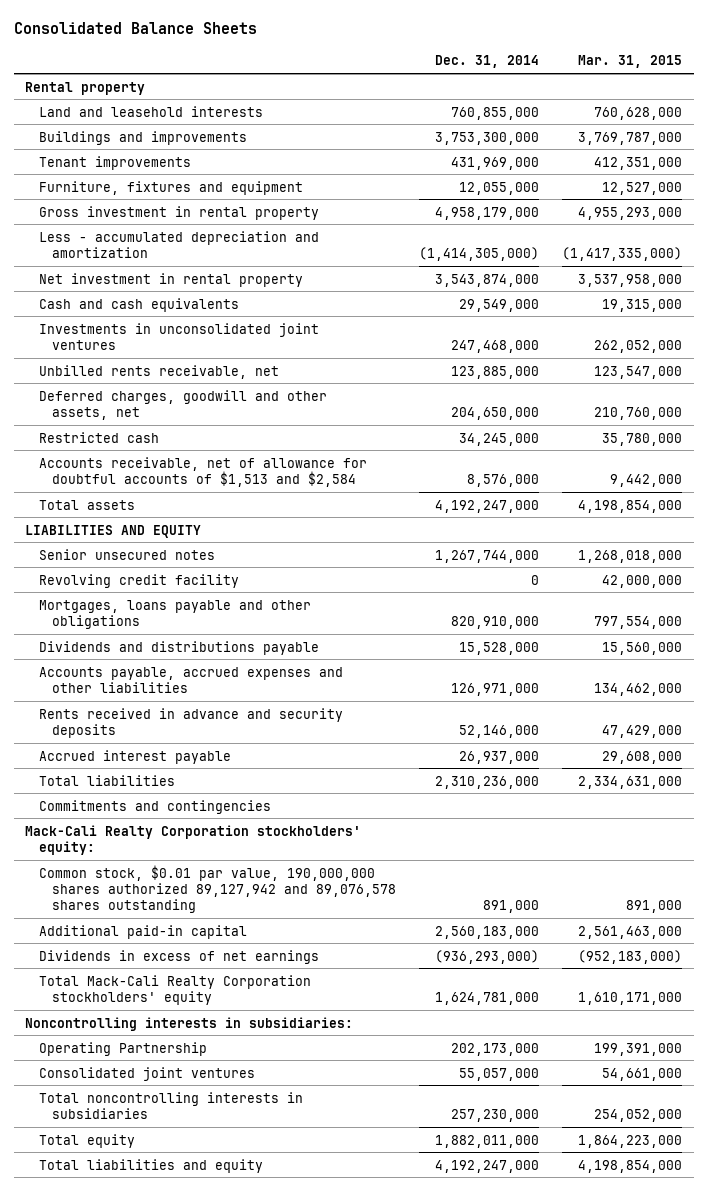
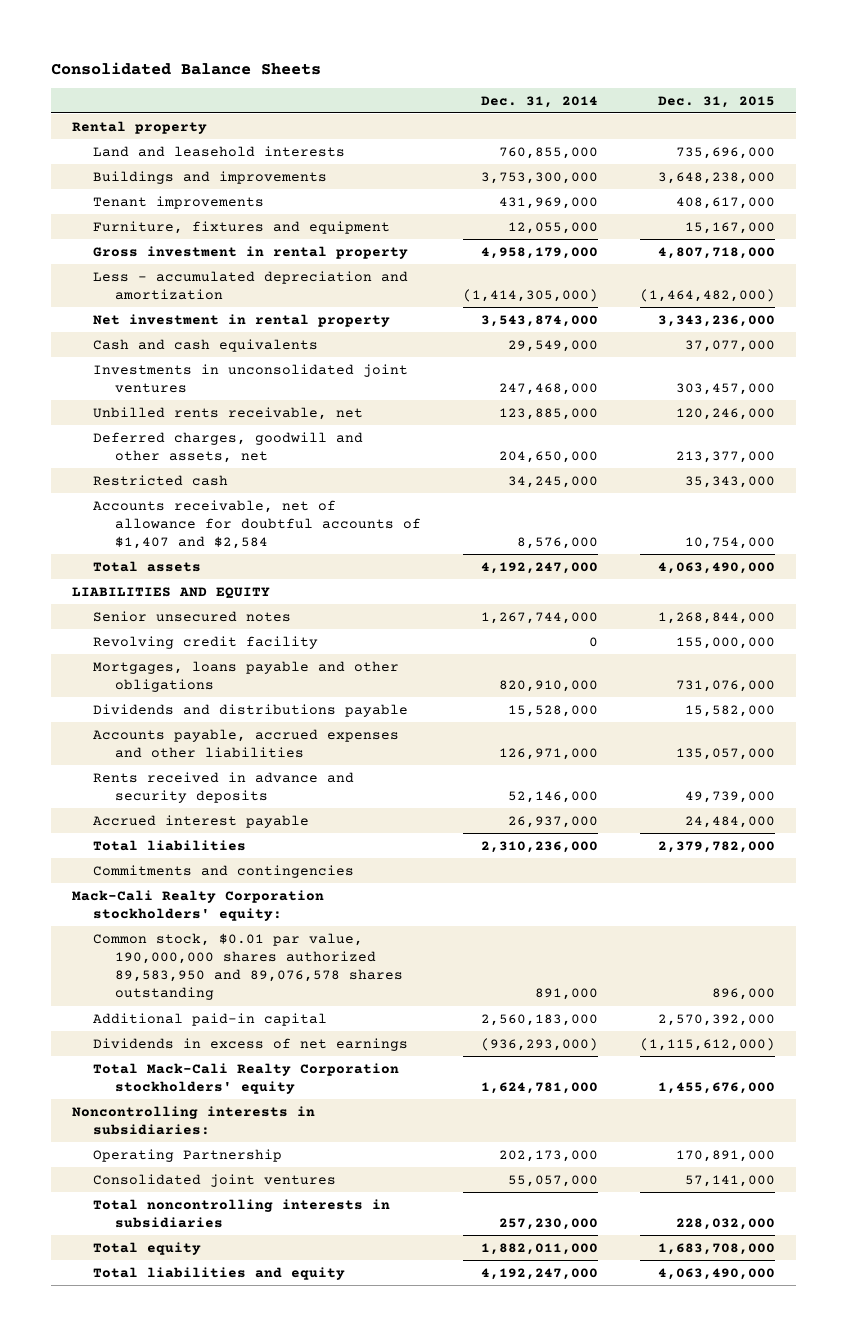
[578,55,683,69] Mar. 31, 2015 -> none
none -> [658,95,776,108] Dec. 31, 2015
[38,456,367,487] Accounts receivable, net of allowance for doubtful accounts of $1,513 and $2,584 -> [93,499,421,550] Accounts receivable, net of allowance for doubtful accounts of $1,407 and $2,584
[38,864,397,913] Common stock, $0.01 par value, 190,000,000 shares authorized 89,127,942 and 89,076,578 shares outstanding -> [93,932,403,1001] Common stock, $0.01 par value, 190,000,000 shares authorized 89,583,950 and 89,076,578 shares outstanding

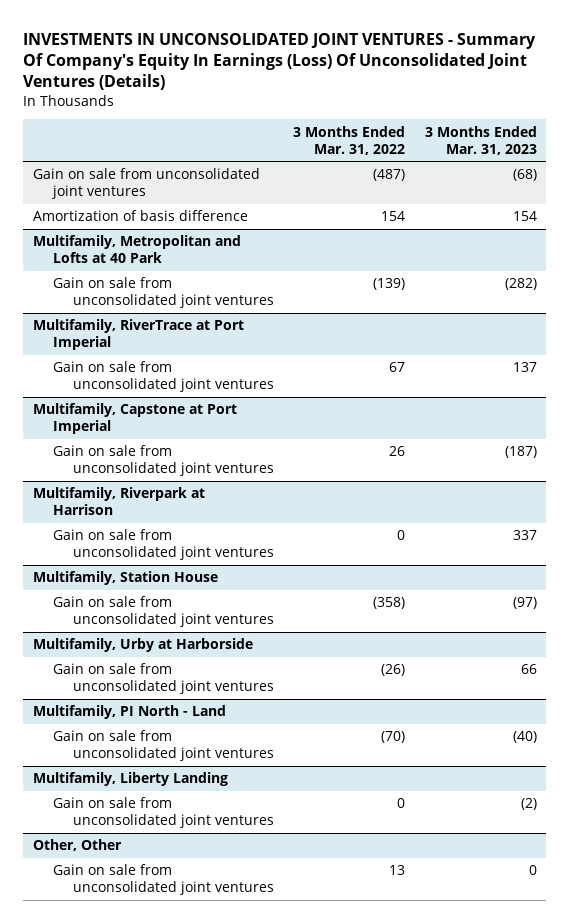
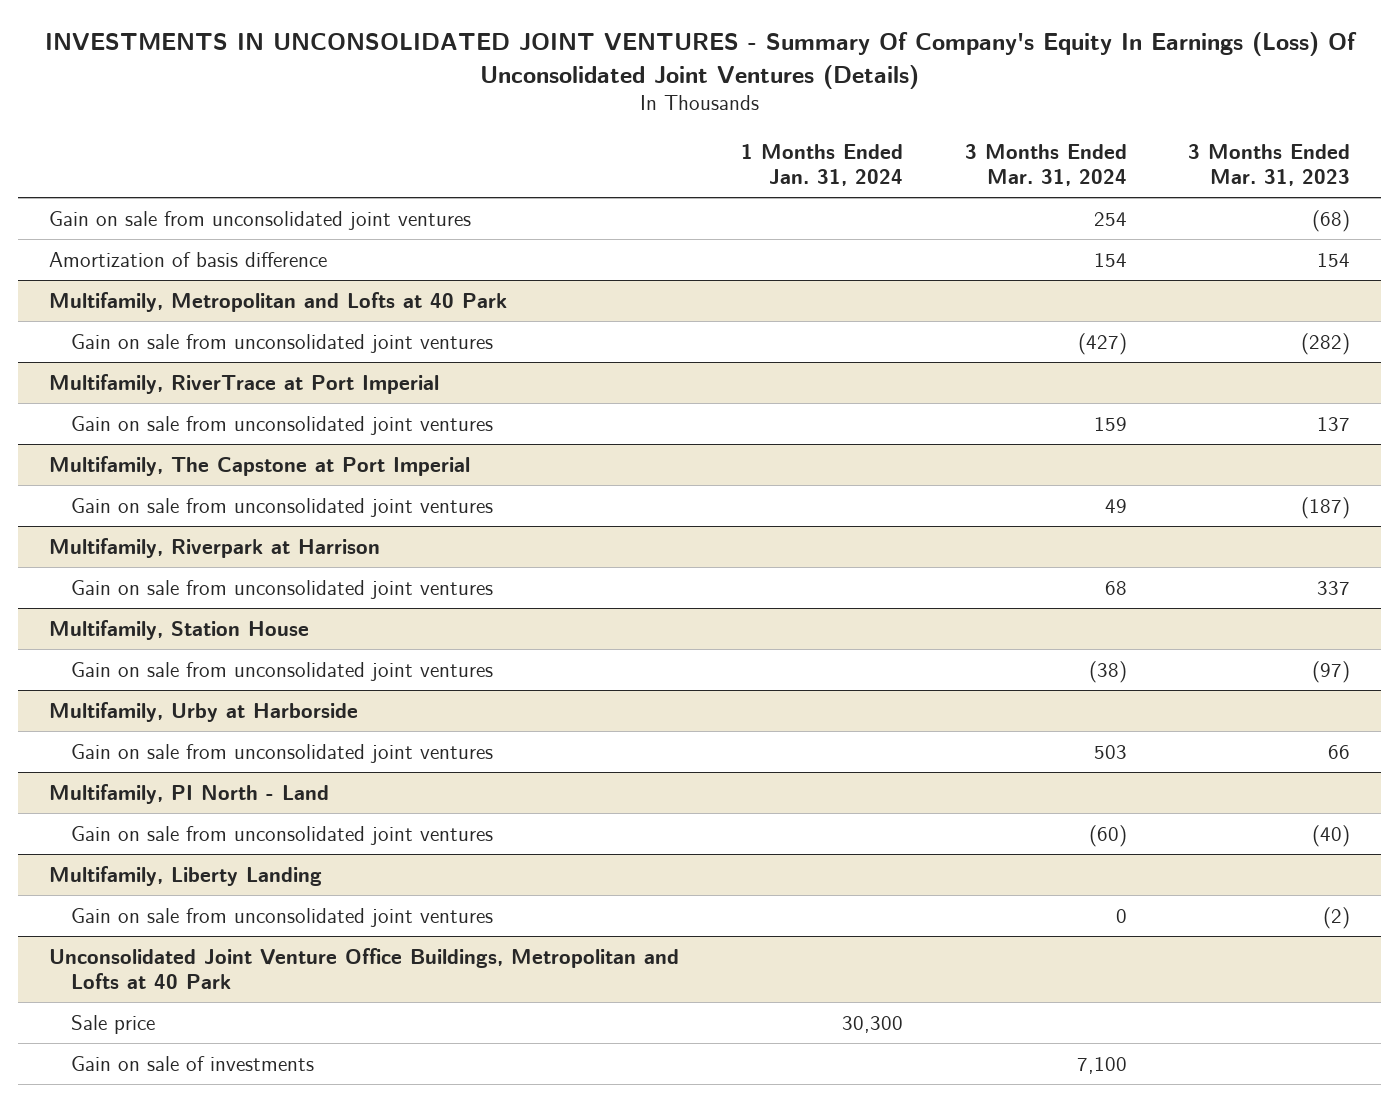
[293,125,406,155] 3 Months Ended Mar. 31, 2022 -> none
none -> [740,143,903,186] 1 Months Ended Jan. 31, 2024
none -> [964,143,1127,186] 3 Months Ended Mar. 31, 2024
[33,403,238,435] Multifamily, Capstone at Port Imperial -> [49,455,471,476] Multifamily, The Capstone at Port Imperial
[33,839,123,852] Other, Other -> none
[52,864,274,896] Gain on sale from unconsolidated joint ventures -> none
none -> [49,947,680,989] Unconsolidated Joint Venture Office Buildings, Metropolitan and Lofts at 40 Park
none -> [71,1014,156,1034] Sale price
none -> [71,1055,315,1071] Gain on sale of investments

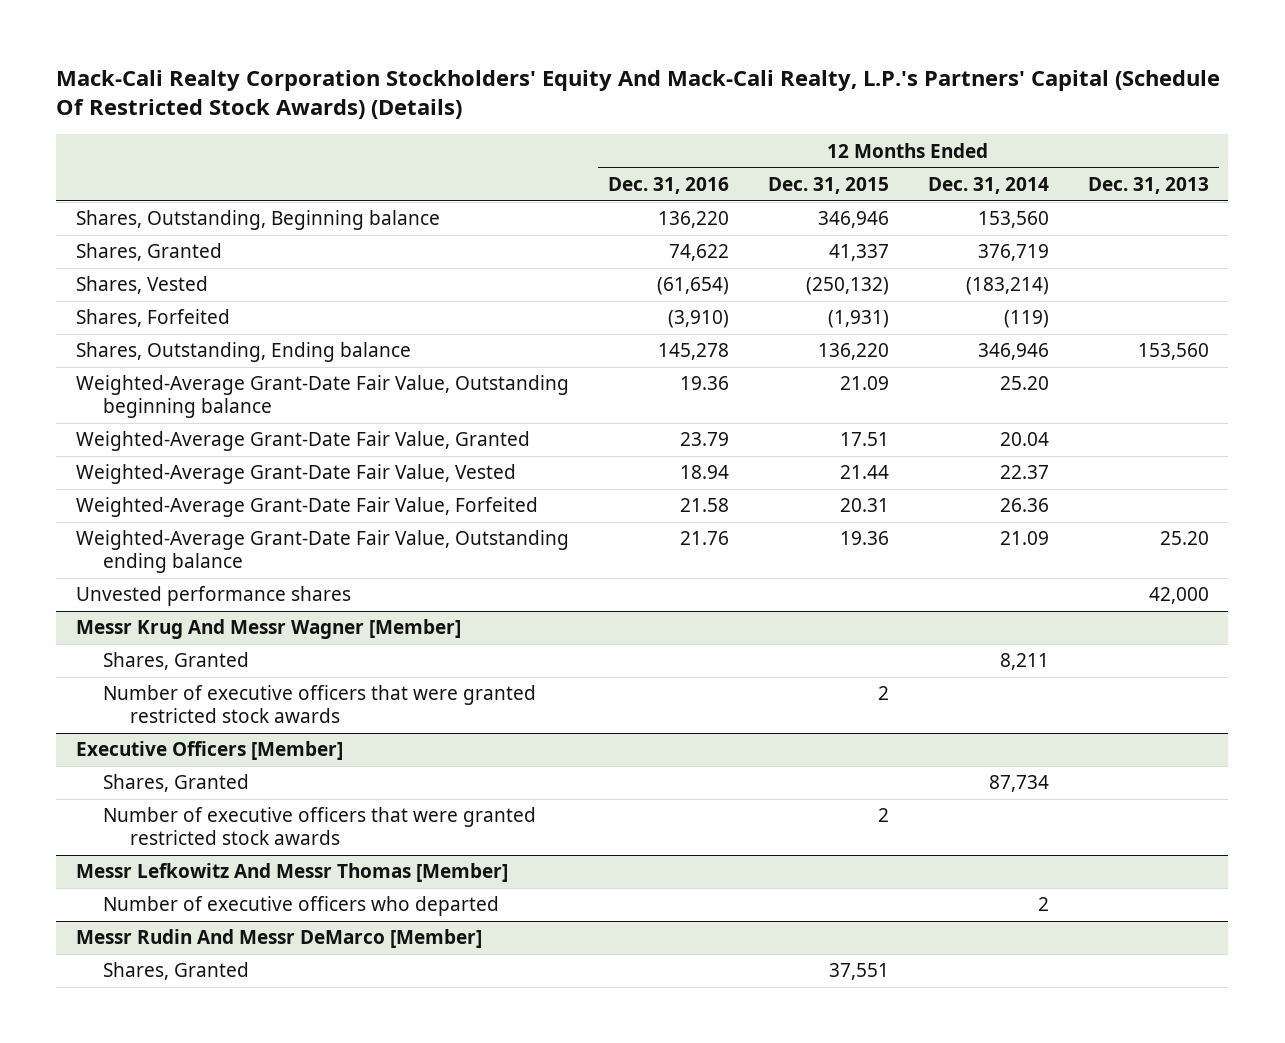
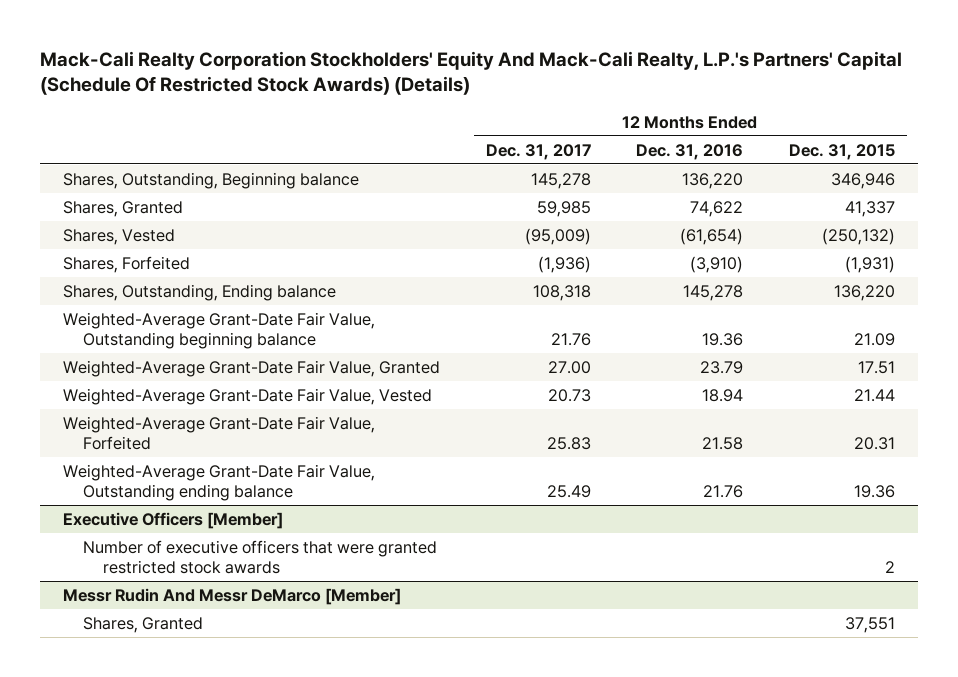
[927,176,1049,194] Dec. 31, 2014 -> none
[1087,176,1209,194] Dec. 31, 2013 -> none
none -> [485,143,591,160] Dec. 31, 2017
[75,586,351,607] Unvested performance shares -> none
[75,619,461,640] Messr Krug And Messr Wagner [Member] -> none
[102,652,249,671] Shares, Granted -> none
[102,685,536,723] Number of executive officers that were granted restricted stock awards -> none
[102,774,249,793] Shares, Granted -> none
[75,863,508,883] Messr Lefkowitz And Messr Thomas [Member] -> none
[102,896,499,917] Number of executive officers who departed -> none

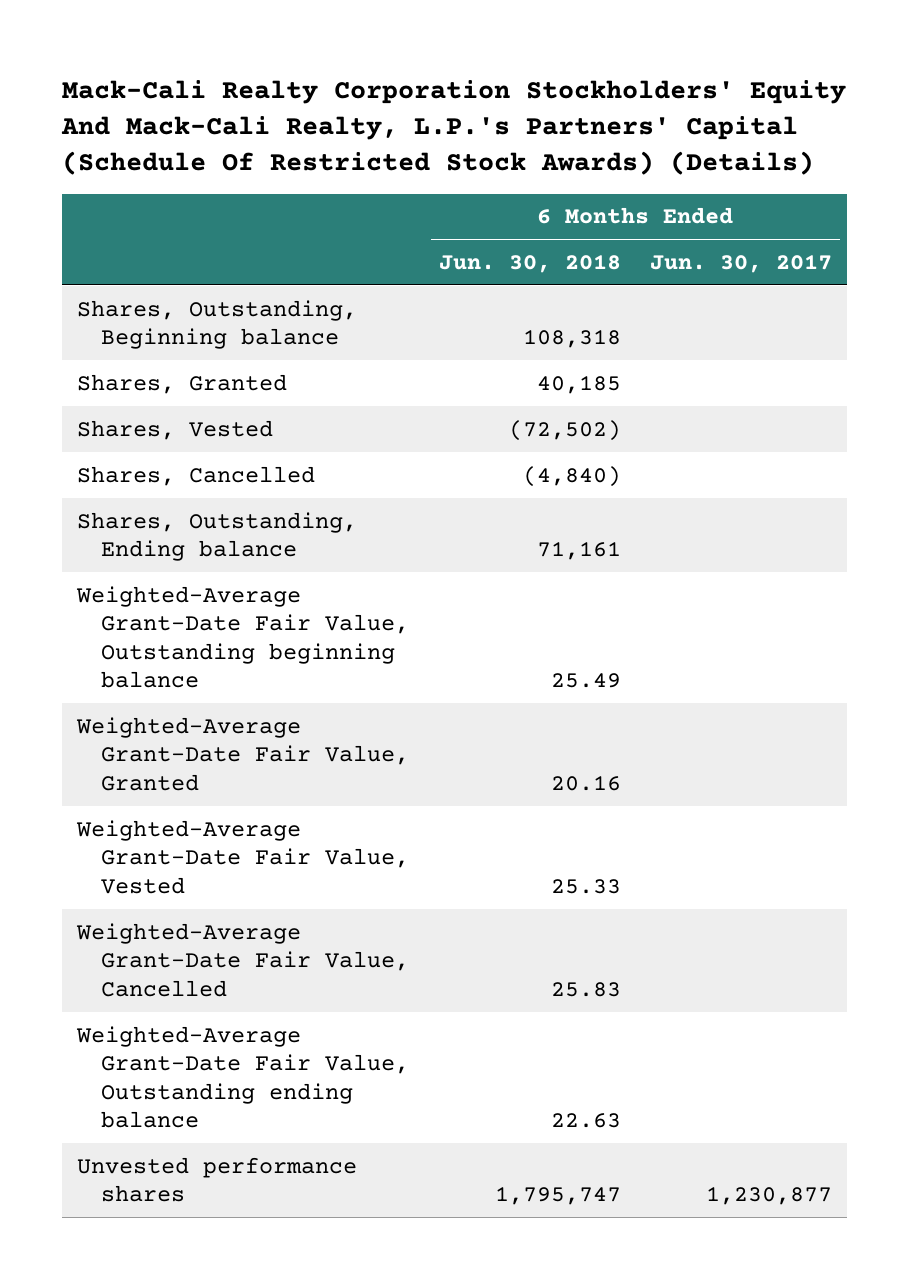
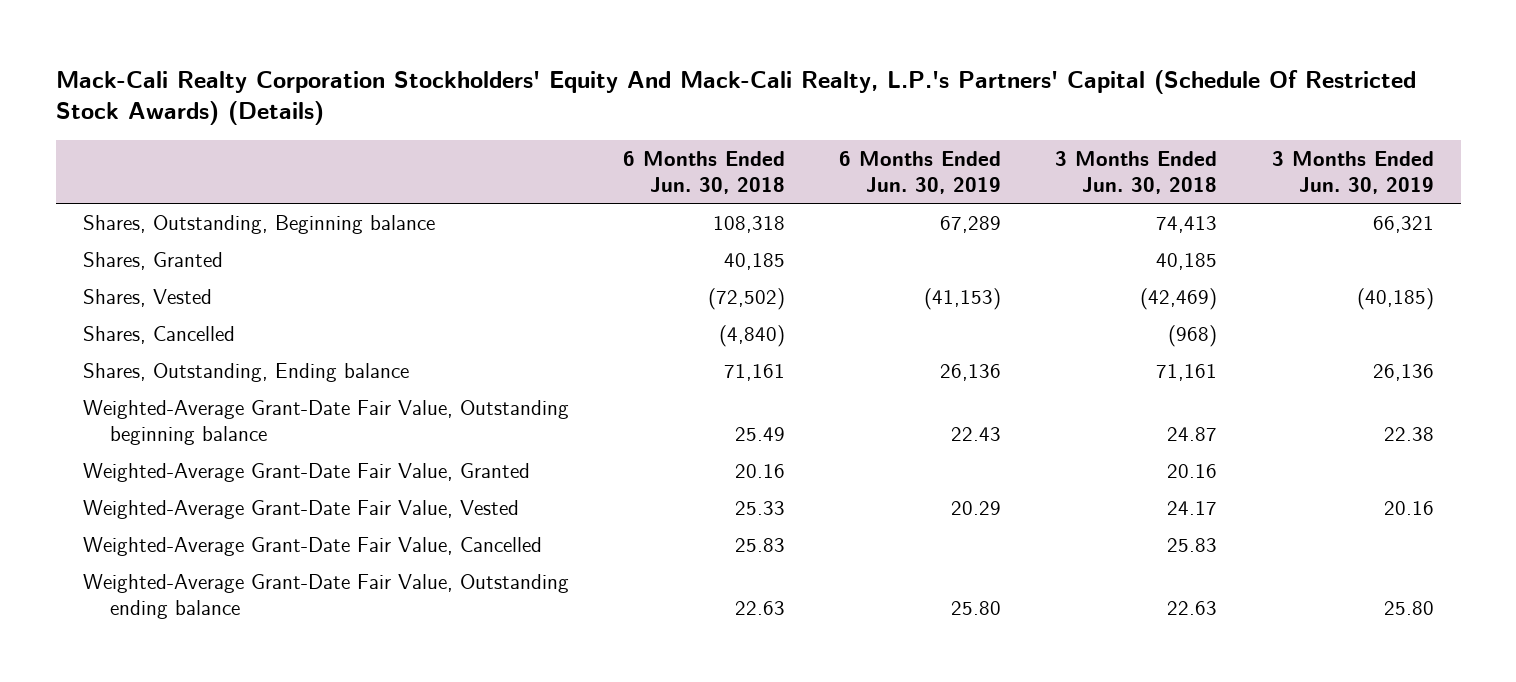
[650,253,833,273] Jun. 30, 2017 -> none
none -> [839,151,1002,194] 6 Months Ended Jun. 30, 2019
none -> [1055,151,1218,194] 3 Months Ended Jun. 30, 2018
none -> [1271,151,1434,194] 3 Months Ended Jun. 30, 2019
[76,1156,357,1203] Unvested performance shares -> none

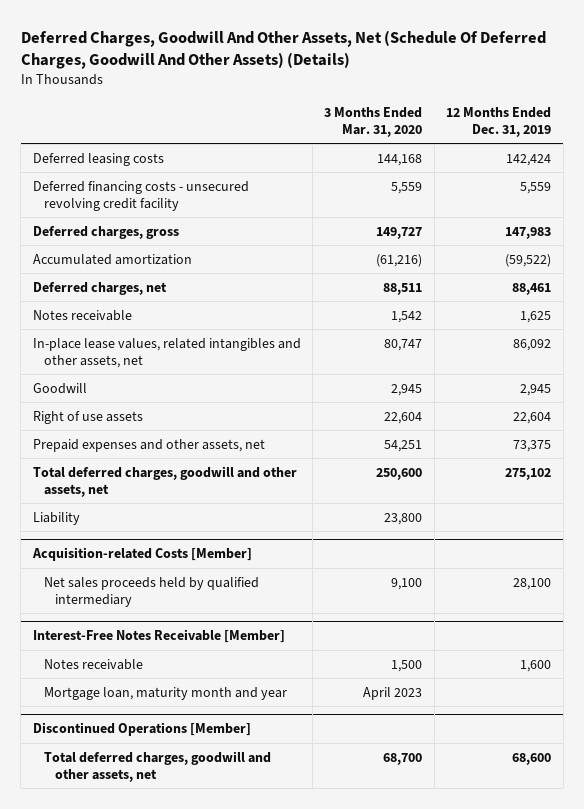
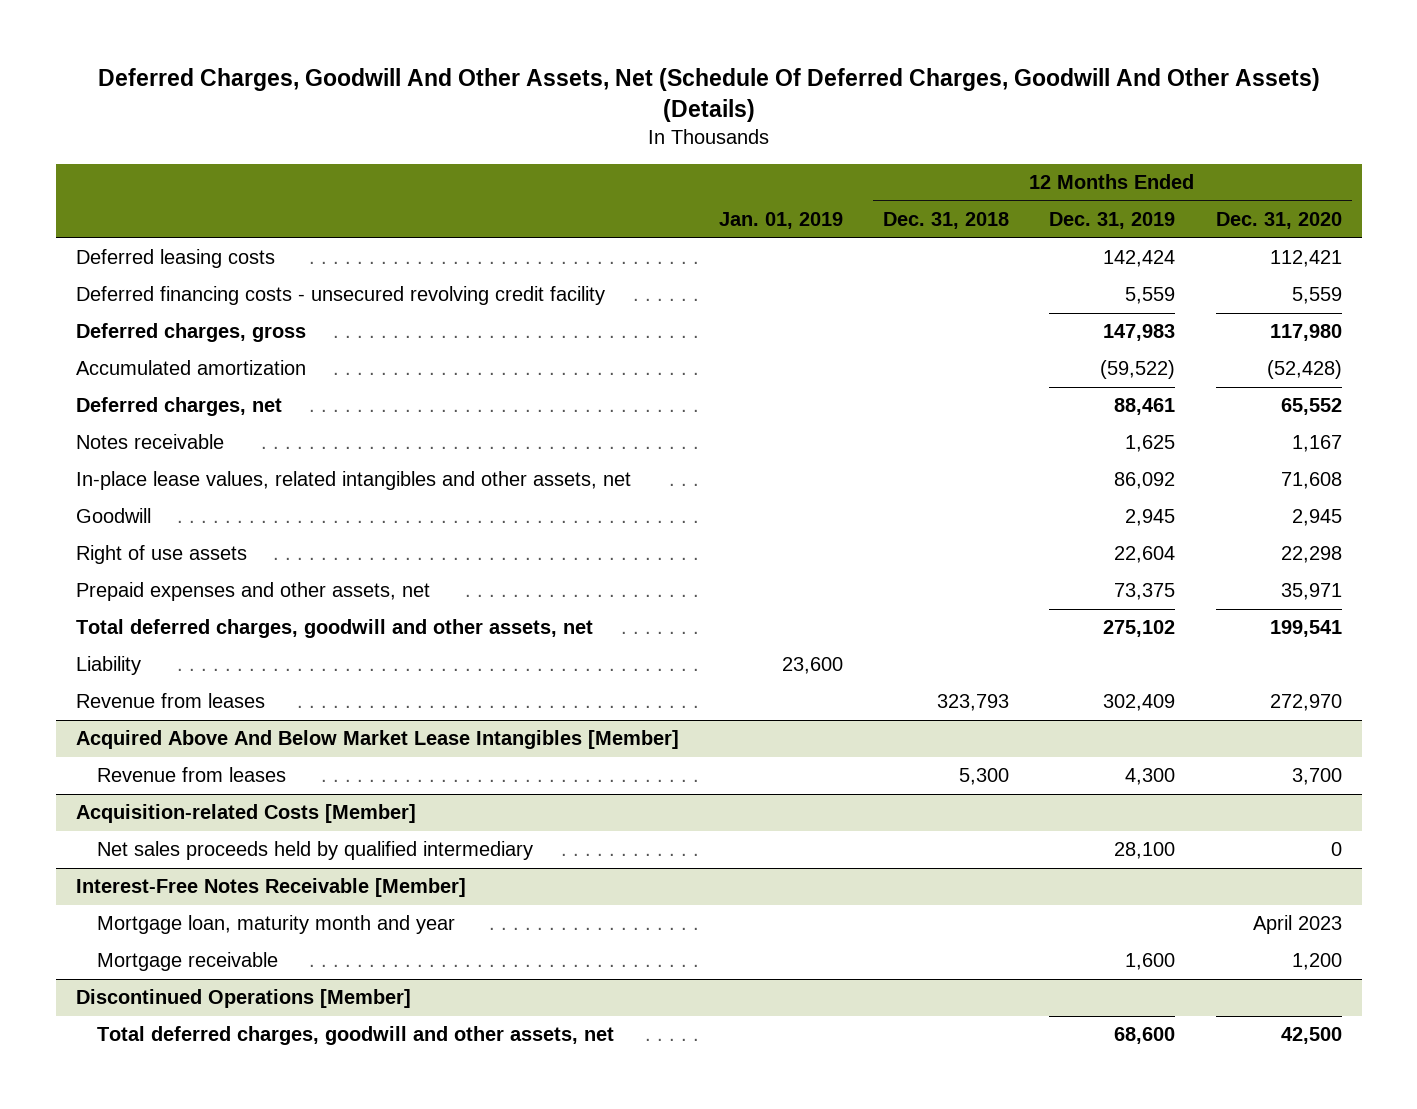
[324,106,423,138] 3 Months Ended Mar. 31, 2020 -> none
none -> [718,212,843,230] Jan. 01, 2019
none -> [883,212,1010,230] Dec. 31, 2018
none -> [1215,212,1342,230] Dec. 31, 2020
none -> [75,693,265,709] Revenue from leases
none -> [75,730,679,750] Acquired Above And Below Market Lease Intangibles [Member]
none -> [96,767,286,783] Revenue from leases
[43,658,143,670] Notes receivable -> none
none -> [96,952,278,972] Mortgage receivable

